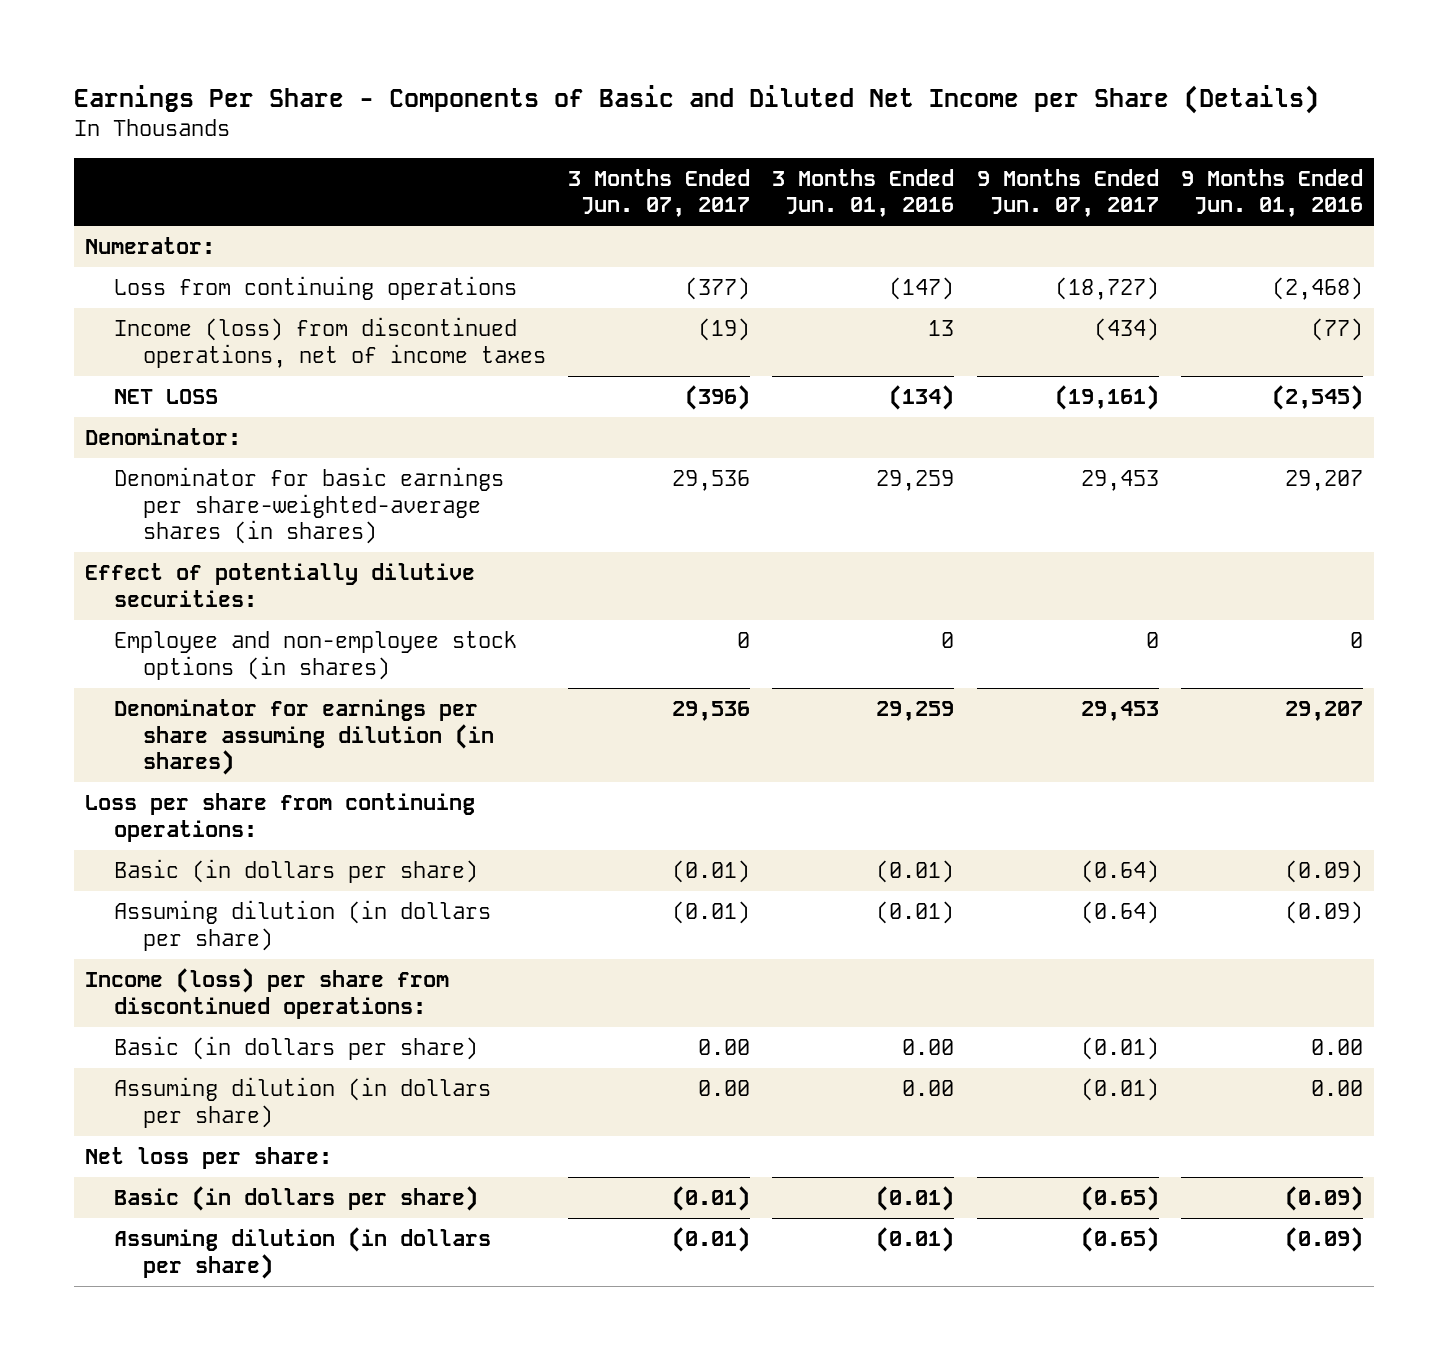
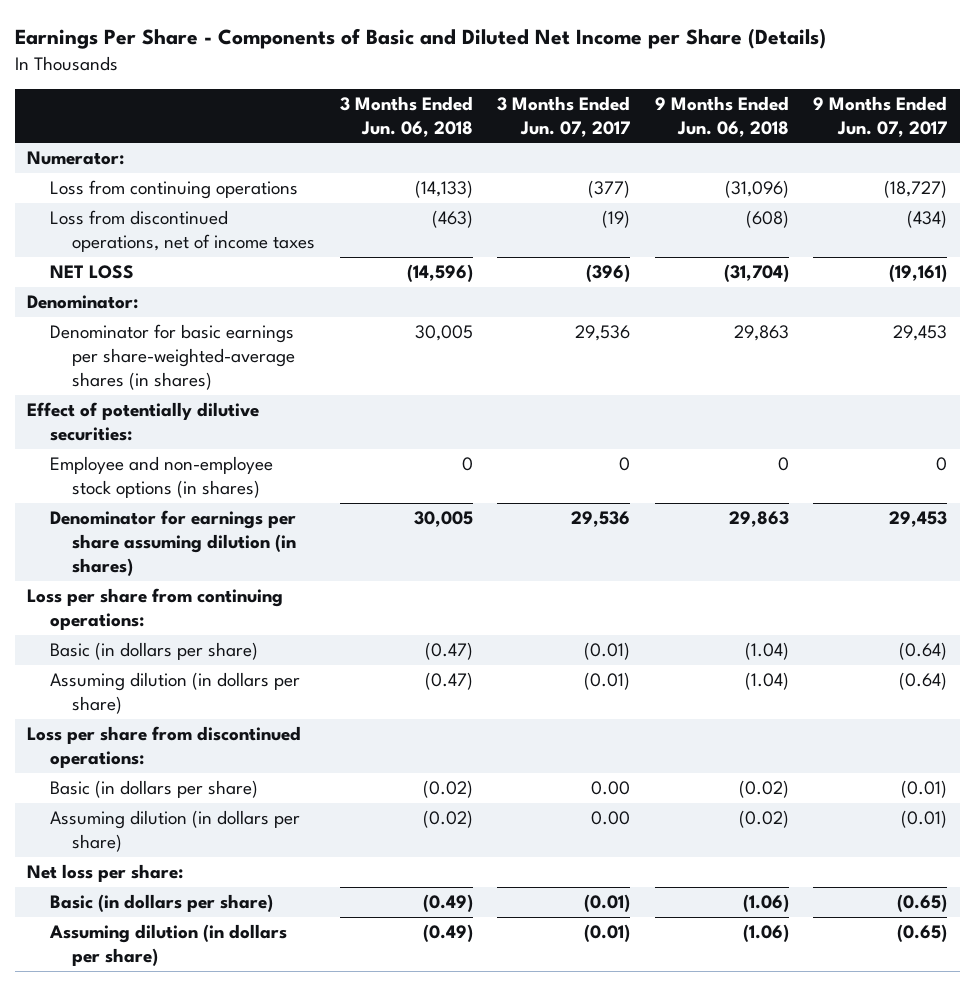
[772,168,955,218] 3 Months Ended Jun. 01, 2016 -> none
[1180,168,1363,218] 9 Months Ended Jun. 01, 2016 -> none
none -> [339,95,473,137] 3 Months Ended Jun. 06, 2018
none -> [654,95,789,137] 9 Months Ended Jun. 06, 2018
[114,317,547,368] Income (loss) from discontinued operations, net of income taxes -> [49,210,316,252] Loss from discontinued operations, net of income taxes
[85,968,450,1019] Income (loss) per share from discontinued operations: -> [27,726,302,768] Loss per share from discontinued operations:

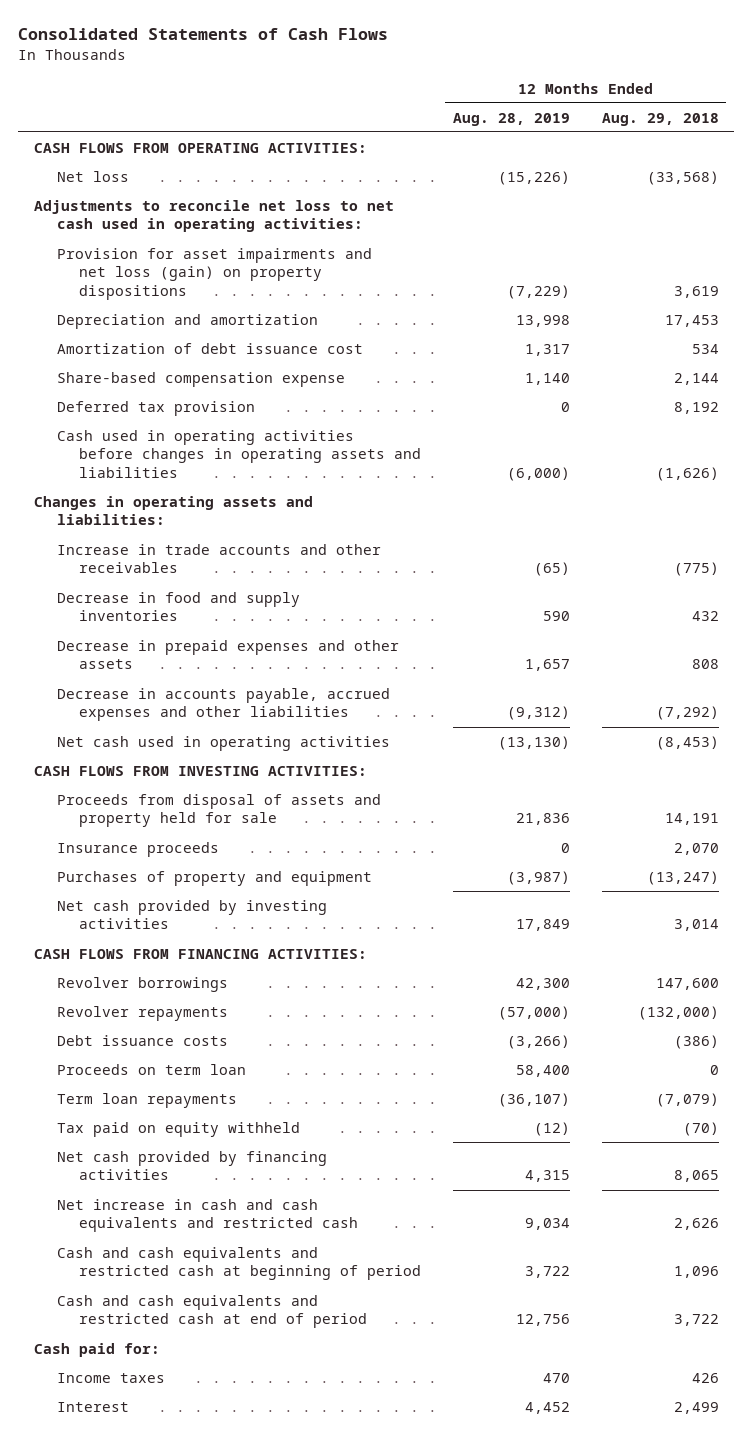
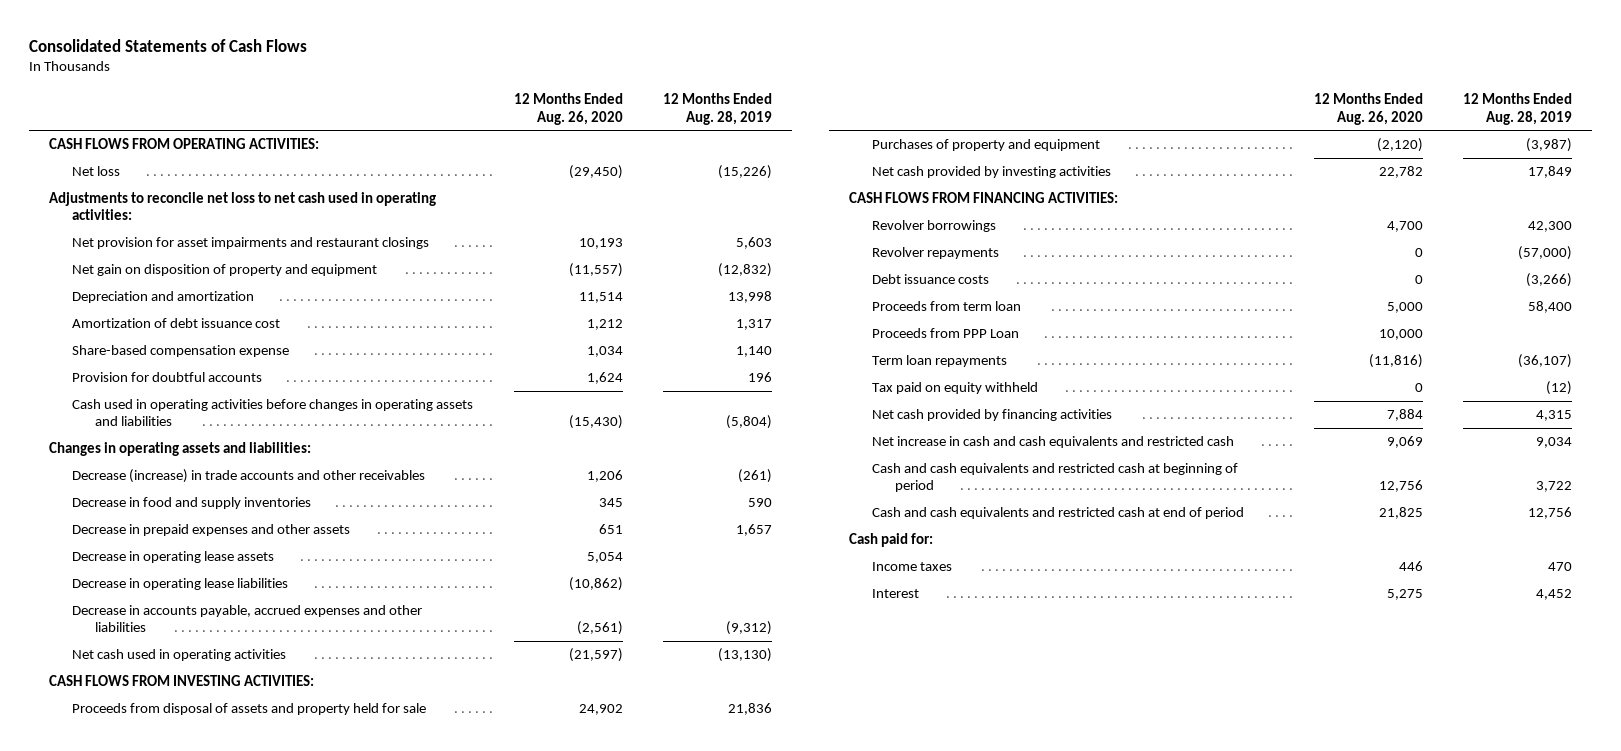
[601,112,719,126] Aug. 29, 2018 -> none
none -> [513,93,623,125] 12 Months Ended Aug. 26, 2020
[56,247,372,300] Provision for asset impairments and net loss (gain) on property dispositions -> [72,237,430,250] Net provision for asset impairments and restaurant closings
[506,284,570,299] (7,229) -> [736,237,773,250] 5,603
none -> [72,264,378,277] Net gain on disposition of property and equipment
[56,400,255,416] Deferred tax provision -> none
none -> [72,372,263,383] Provision for doubtful accounts
[506,466,570,481] (6,000) -> [726,415,773,430] (5,804)
[56,543,381,574] Increase in trade accounts and other receivables -> [72,469,426,484] Decrease (increase) in trade accounts and other receivables
[533,562,570,577] (65) -> [738,469,773,484] (261)
none -> [72,551,275,564] Decrease in operating lease assets
none -> [72,578,289,591] Decrease in operating lease liabilities
[56,841,219,857] Insurance proceeds -> none
[56,1063,246,1075] Proceeds on term loan -> [872,301,1022,312] Proceeds from term loan
none -> [872,328,1020,339] Proceeds from PPP Loan

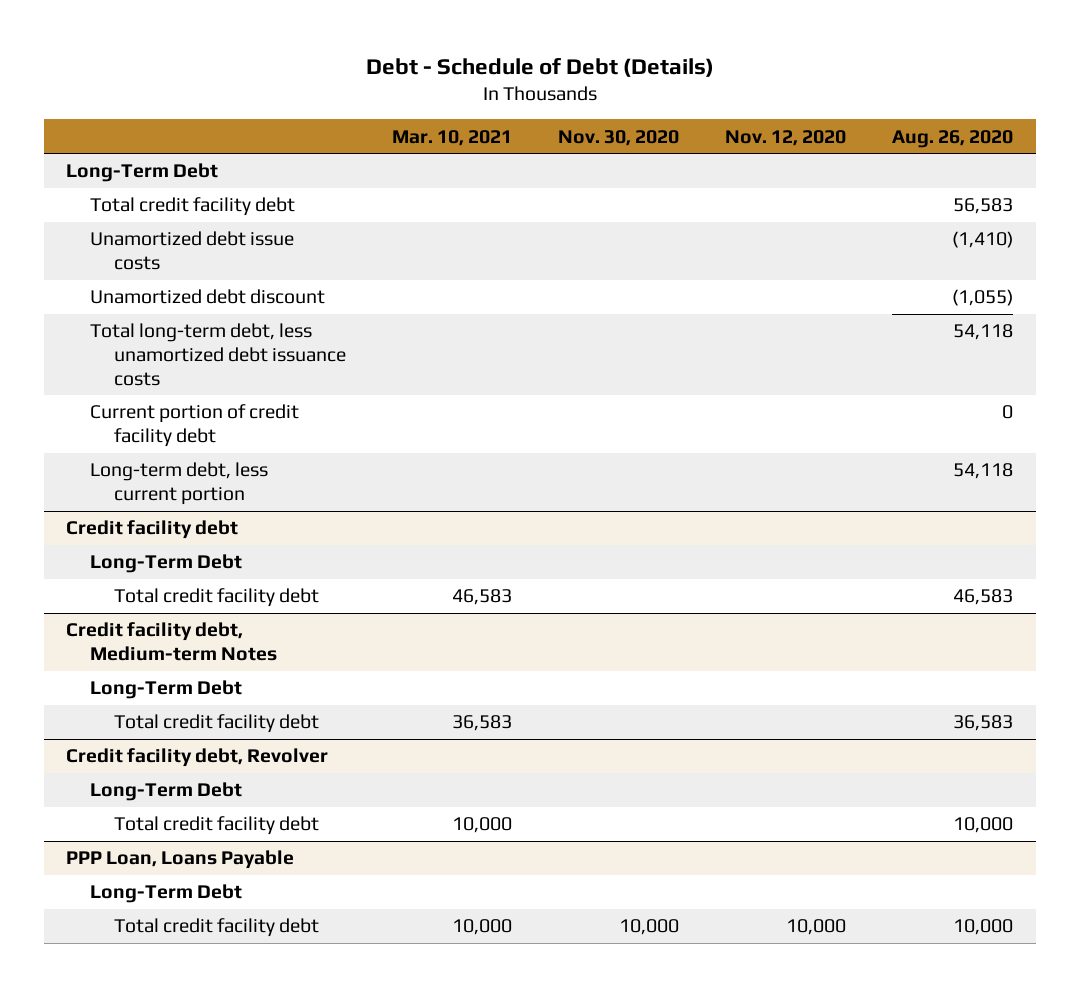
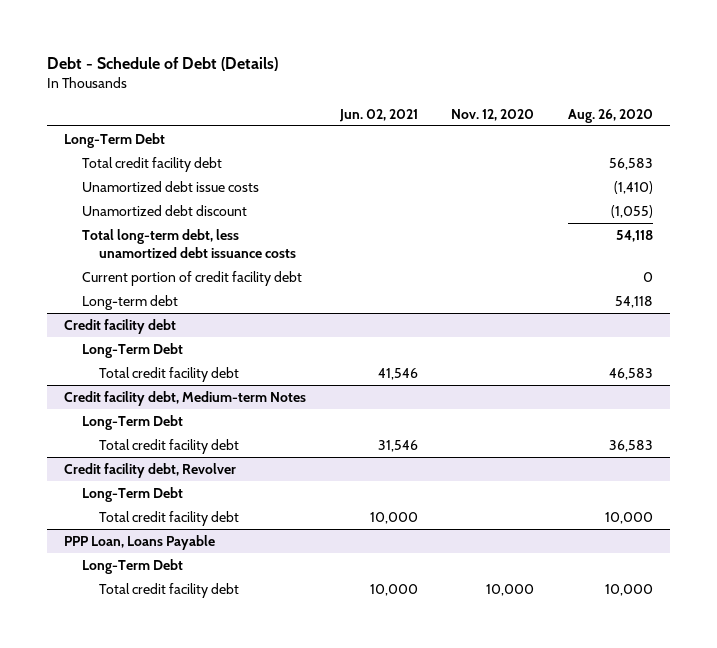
[392,129,513,146] Mar. 10, 2021 -> none
[558,129,680,146] Nov. 30, 2020 -> none
none -> [338,108,418,122] Jun. 02, 2021
[90,462,269,506] Long-term debt, less current portion -> [81,295,178,311] Long-term debt

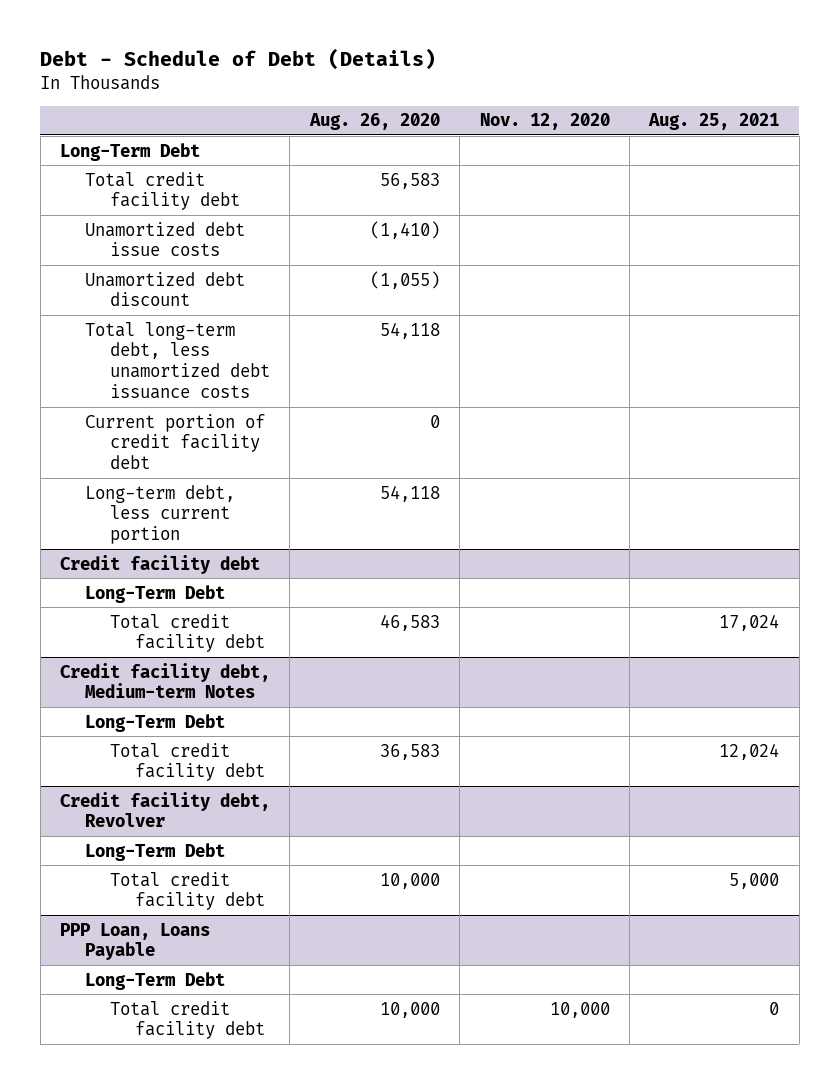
[338,108,418,122] Jun. 02, 2021 -> none
none -> [648,113,780,131] Aug. 25, 2021
[81,295,178,311] Long-term debt -> [84,484,235,545] Long-term debt, less current portion

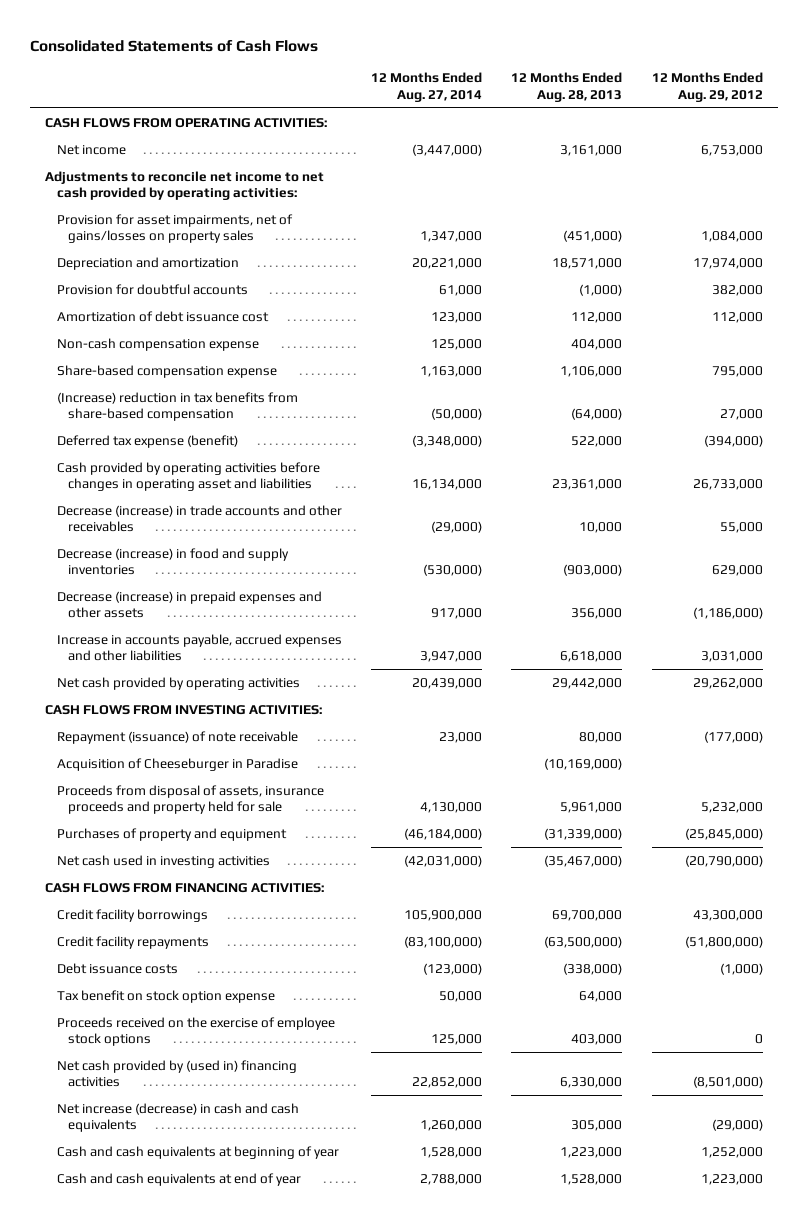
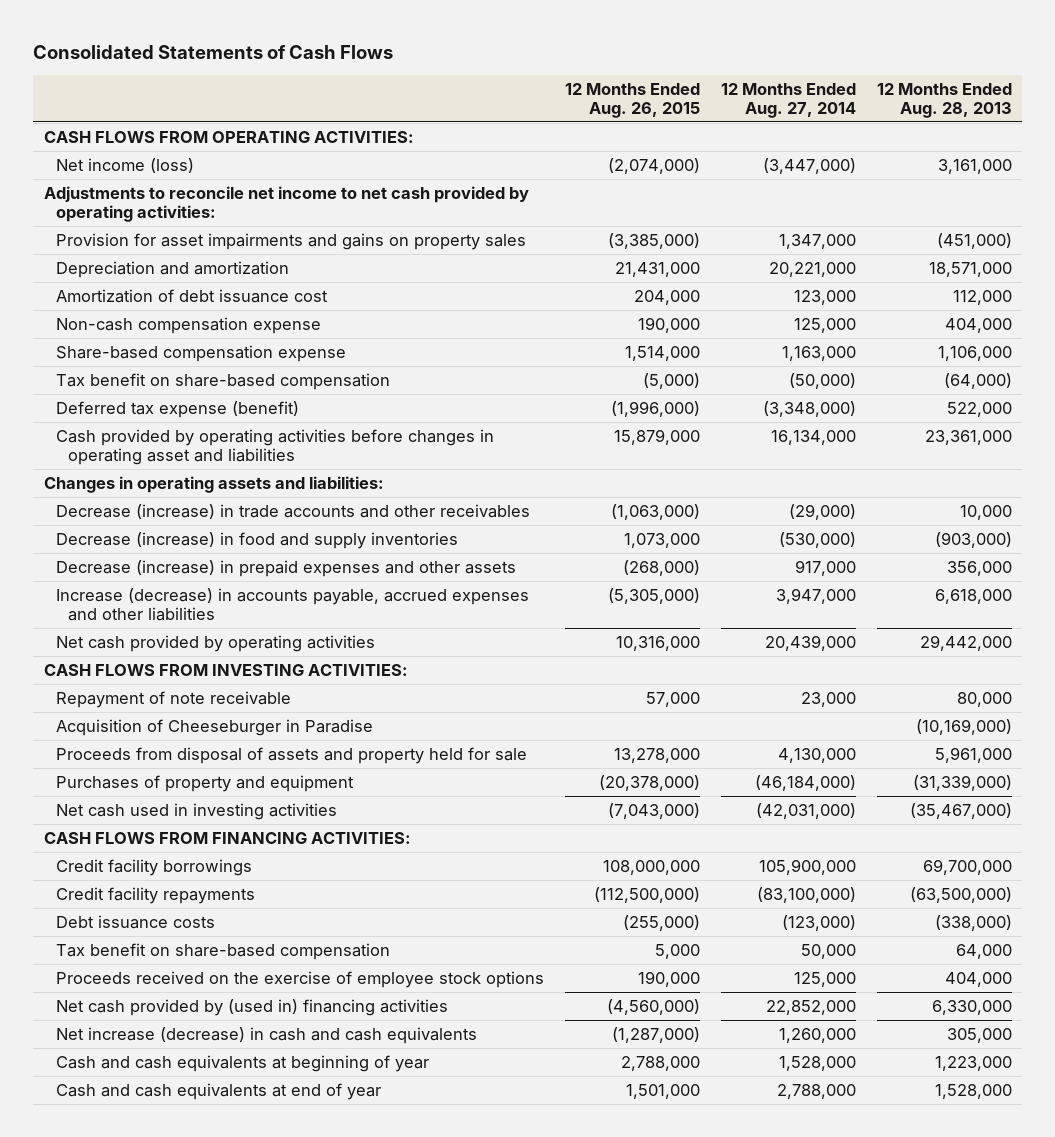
[651,72,763,102] 12 Months Ended Aug. 29, 2012 -> none
none -> [564,82,700,118] 12 Months Ended Aug. 26, 2015
[56,144,126,155] Net income -> [55,157,194,173] Net income (loss)
[56,213,293,244] Provision for asset impairments, net of gains/losses on property sales -> [55,232,526,250] Provision for asset impairments and gains on property sales
[56,283,248,295] Provision for doubtful accounts -> none
[56,391,298,422] (Increase) reduction in tax benefits from share-based compensation -> [55,372,390,390] Tax benefit on share-based compensation
none -> [43,475,384,493] Changes in operating assets and liabilities:
[56,633,342,662] Increase in accounts payable, accrued expenses and other liabilities -> [55,587,529,621] Increase (decrease) in accounts payable, accrued expenses and other liabilities
[56,730,298,744] Repayment (issuance) of note receivable -> [55,690,291,708] Repayment of note receivable
[56,784,324,815] Proceeds from disposal of assets, insurance proceeds and property held for sale -> [55,746,527,764] Proceeds from disposal of assets and property held for sale
[56,989,275,1003] Tax benefit on stock option expense -> [55,942,390,960] Tax benefit on share-based compensation
[571,1034,623,1046] 403,000 -> [944,971,1012,987] 404,000

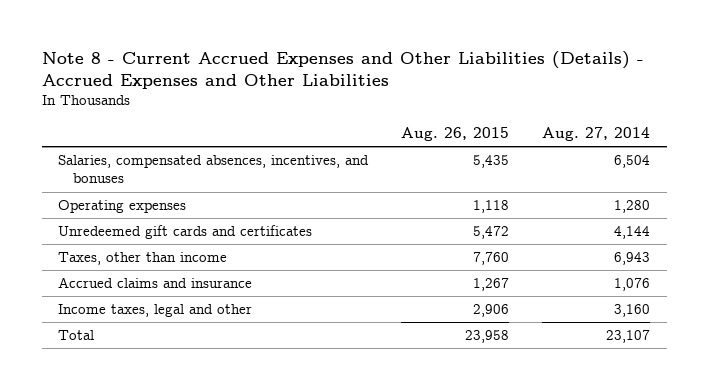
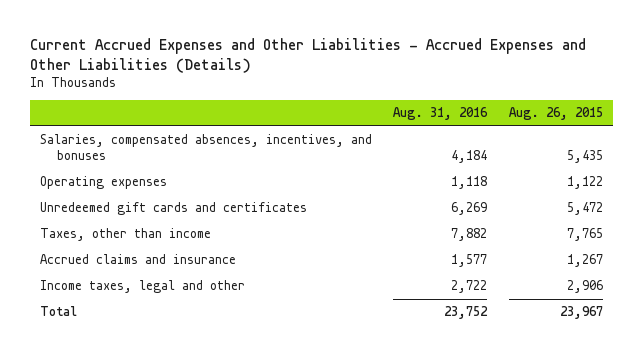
[41,50,644,90] Note 8 - Current Accrued Expenses and Other Liabilities (Details) - Accrued Expenses and Other Liabilities -> [29,37,586,73] Current Accrued Expenses and Other Liabilities - Accrued Expenses and Other Liabilities (Details)
[542,126,651,141] Aug. 27, 2014 -> none
none -> [393,107,489,121] Aug. 31, 2016
[473,200,510,214] 1,118 -> [566,176,603,190] 1,122
[473,252,510,266] 7,760 -> [566,228,603,242] 7,765
[465,330,510,344] 23,958 -> [559,306,603,320] 23,967

